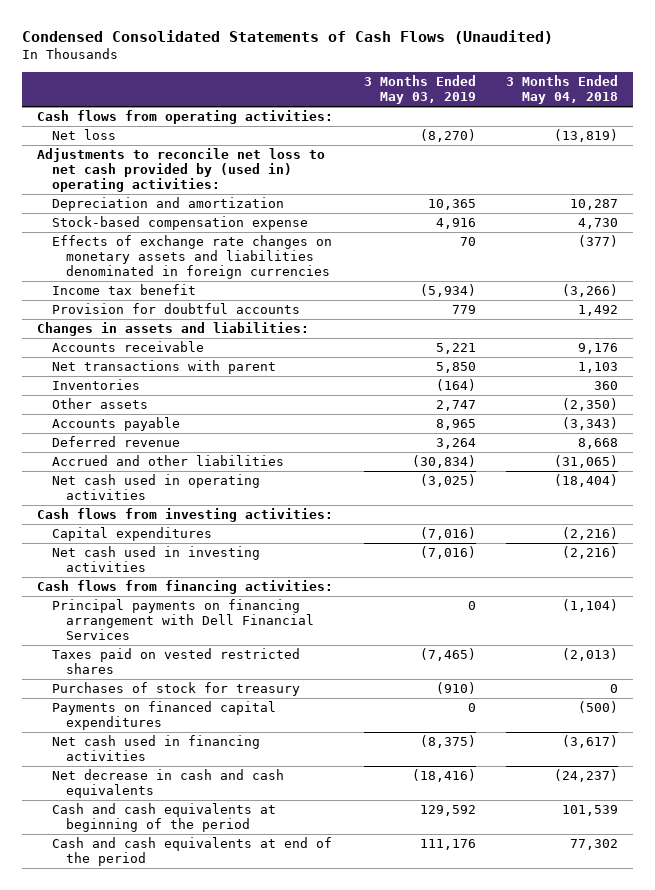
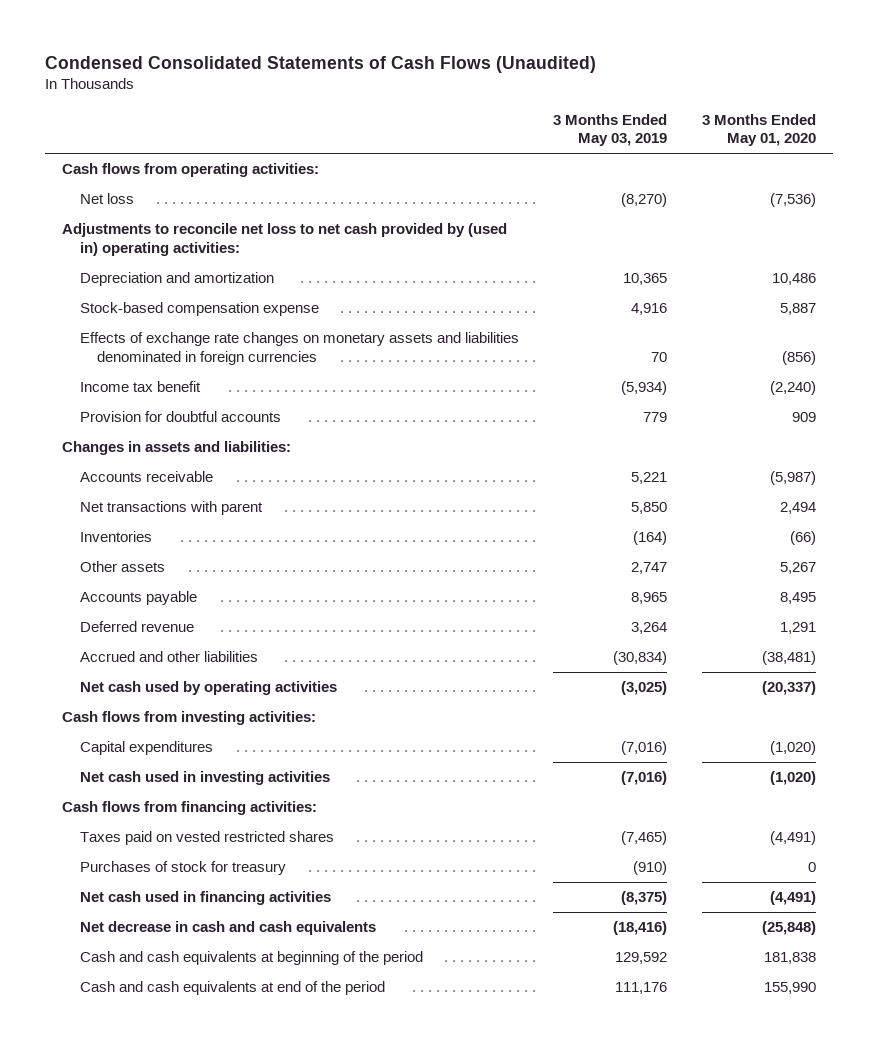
[505,75,618,105] 3 Months Ended May 04, 2018 -> none
none -> [701,113,816,147] 3 Months Ended May 01, 2020
[51,474,260,501] Net cash used in operating activities -> [79,681,337,696] Net cash used by operating activities
[51,599,314,641] Principal payments on financing arrangement with Dell Financial Services -> none
[51,701,276,731] Payments on financed capital expenditures -> none

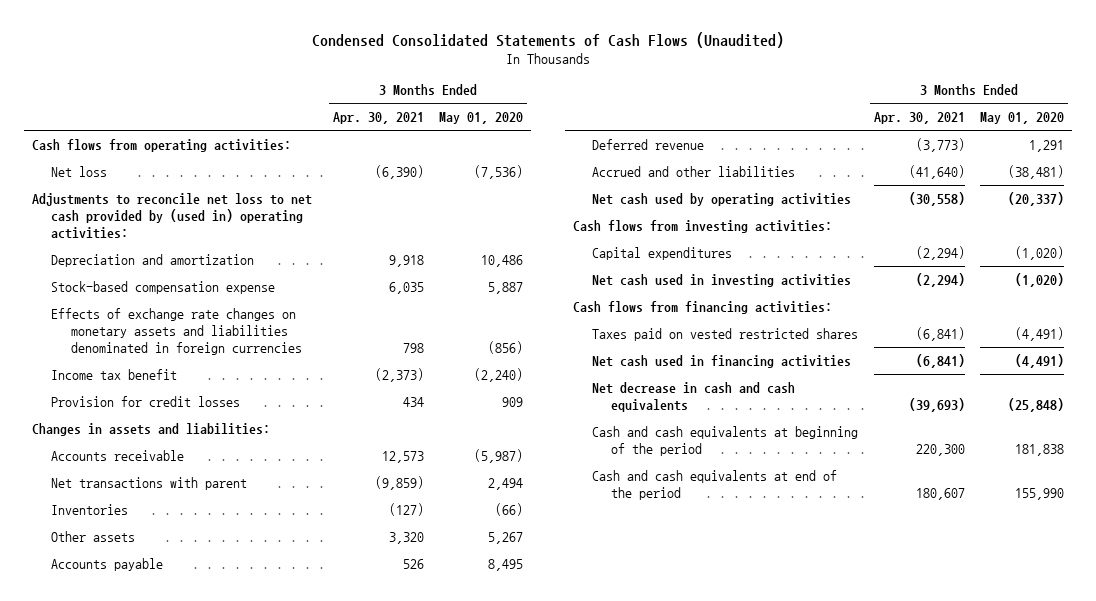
[553,113,668,147] 3 Months Ended May 03, 2019 -> none
none -> [332,112,424,125] Apr. 30, 2021
[79,411,281,423] Provision for doubtful accounts -> [51,395,241,407] Provision for credit losses
[79,861,286,876] Purchases of stock for treasury -> none

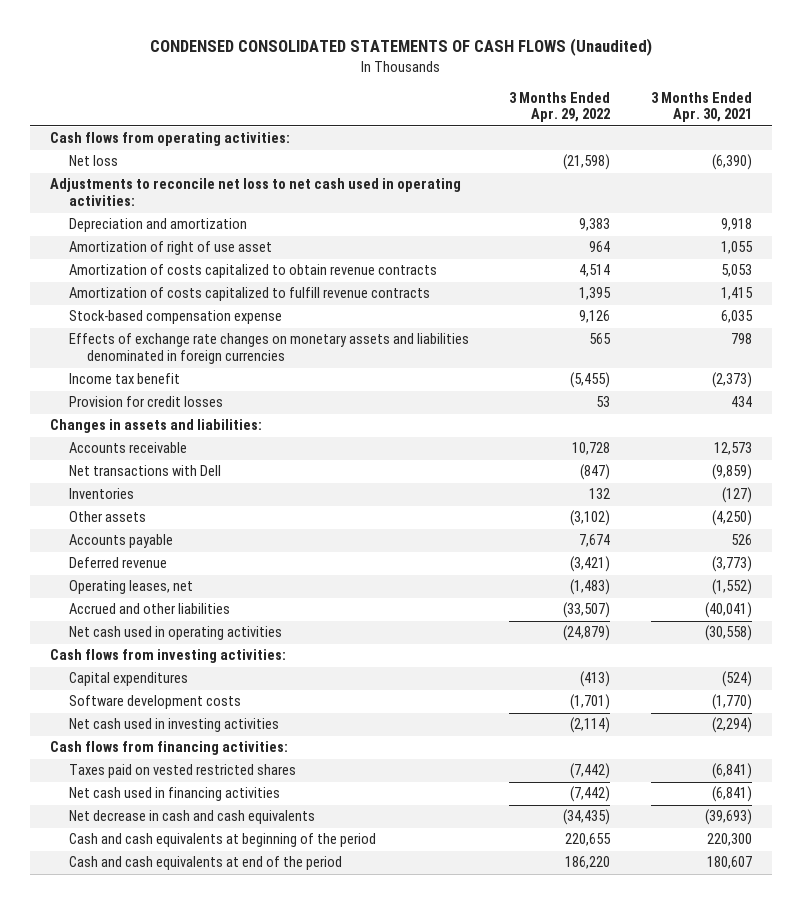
[311,32,784,49] Condensed Consolidated Statements of Cash Flows (Unaudited) -> [150,38,653,57] CONDENSED CONSOLIDATED STATEMENTS OF CASH FLOWS (Unaudited)
[439,112,524,125] May 01, 2020 -> none
none -> [509,91,611,123] 3 Months Ended Apr. 29, 2022
[31,192,312,240] Adjustments to reconcile net loss to net cash provided by (used in) operating activities: -> [50,178,462,207] Adjustments to reconcile net loss to net cash used in operating activities:
none -> [68,241,272,256] Amortization of right of use asset
none -> [68,264,437,279] Amortization of costs capitalized to obtain revenue contracts
none -> [68,287,430,302] Amortization of costs capitalized to fulfill revenue contracts
[51,476,248,490] Net transactions with parent -> [68,465,221,477] Net transactions with Dell
[388,531,424,544] 3,320 -> [711,510,752,527] (4,250)
none -> [68,580,193,595] Operating leases, net
[908,164,965,179] (41,640) -> [704,602,752,619] (40,041)
[592,192,852,206] Net cash used by operating activities -> [68,626,282,641] Net cash used in operating activities
[915,245,965,260] (2,294) -> [721,671,752,688] (524)
none -> [68,695,241,710] Software development costs

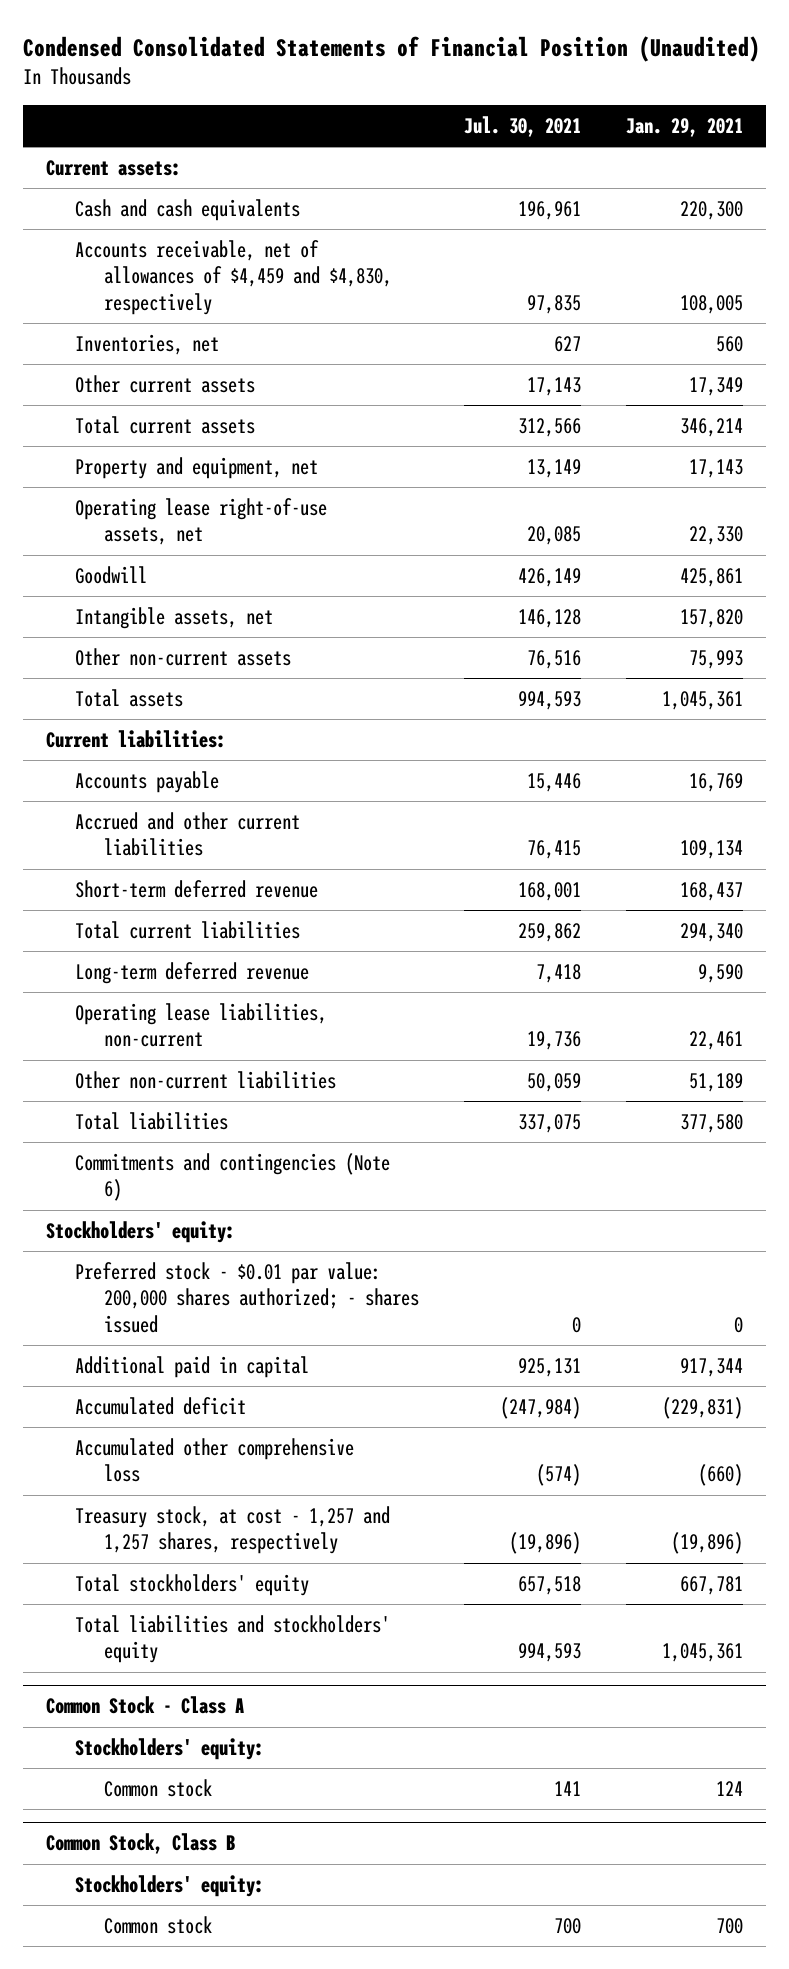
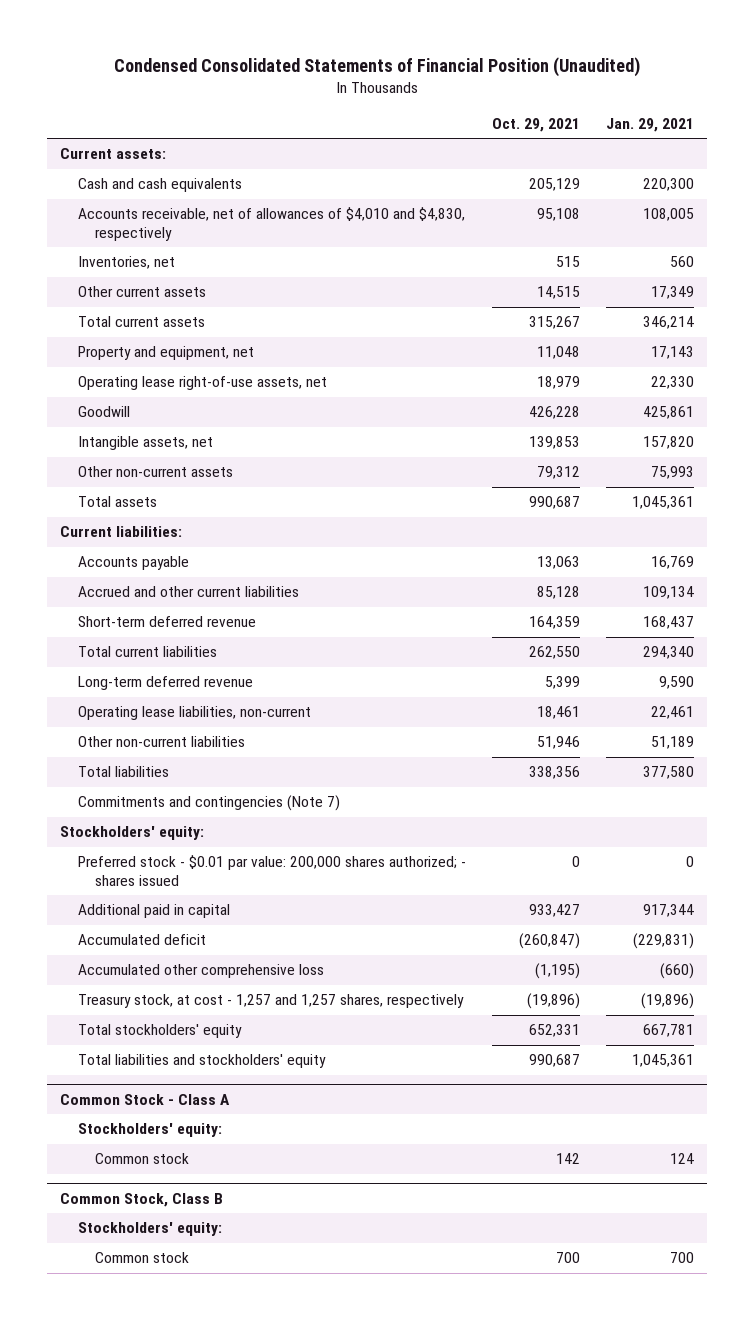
[464,115,582,137] Jul. 30, 2021 -> none
none -> [491,117,580,132] Oct. 29, 2021
[74,239,392,315] Accounts receivable, net of allowances of $4,459 and $4,830, respectively -> [77,207,465,241] Accounts receivable, net of allowances of $4,010 and $4,830, respectively
[74,1152,390,1202] Commitments and contingencies (Note 6) -> [77,795,340,812] Commitments and contingencies (Note 7)

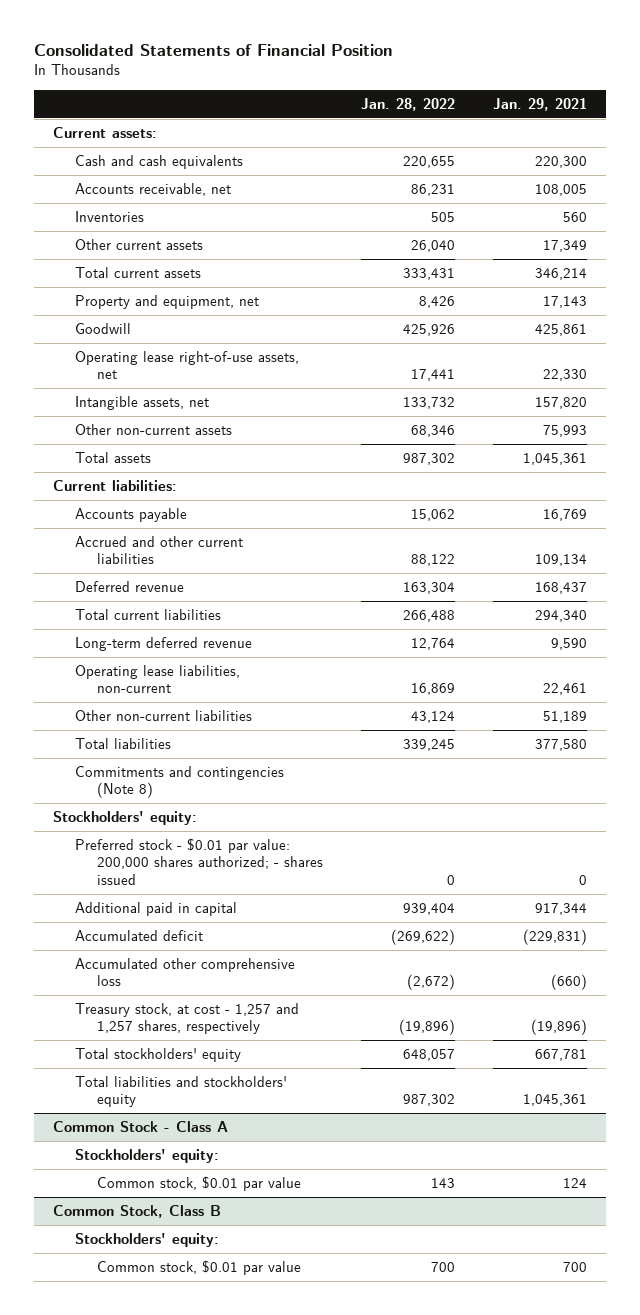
[113,56,640,77] Condensed Consolidated Statements of Financial Position (Unaudited) -> [33,44,393,57] Consolidated Statements of Financial Position
[491,117,580,132] Oct. 29, 2021 -> none
none -> [360,97,455,111] Jan. 28, 2022
[77,207,465,241] Accounts receivable, net of allowances of $4,010 and $4,830, respectively -> [74,183,231,197] Accounts receivable, net
[77,256,175,270] Inventories, net -> [74,211,144,223] Inventories
[77,376,327,391] Operating lease right-of-use assets, net -> [74,351,299,380] Operating lease right-of-use assets, net
[77,616,256,628] Short-term deferred revenue -> [74,581,184,593] Deferred revenue
[77,795,340,812] Commitments and contingencies (Note 7) -> [74,766,284,799] Commitments and contingencies (Note 8)
[95,1153,190,1165] Common stock -> [96,1176,301,1192] Common stock, $0.01 par value
[95,1252,190,1264] Common stock -> [96,1260,301,1276] Common stock, $0.01 par value

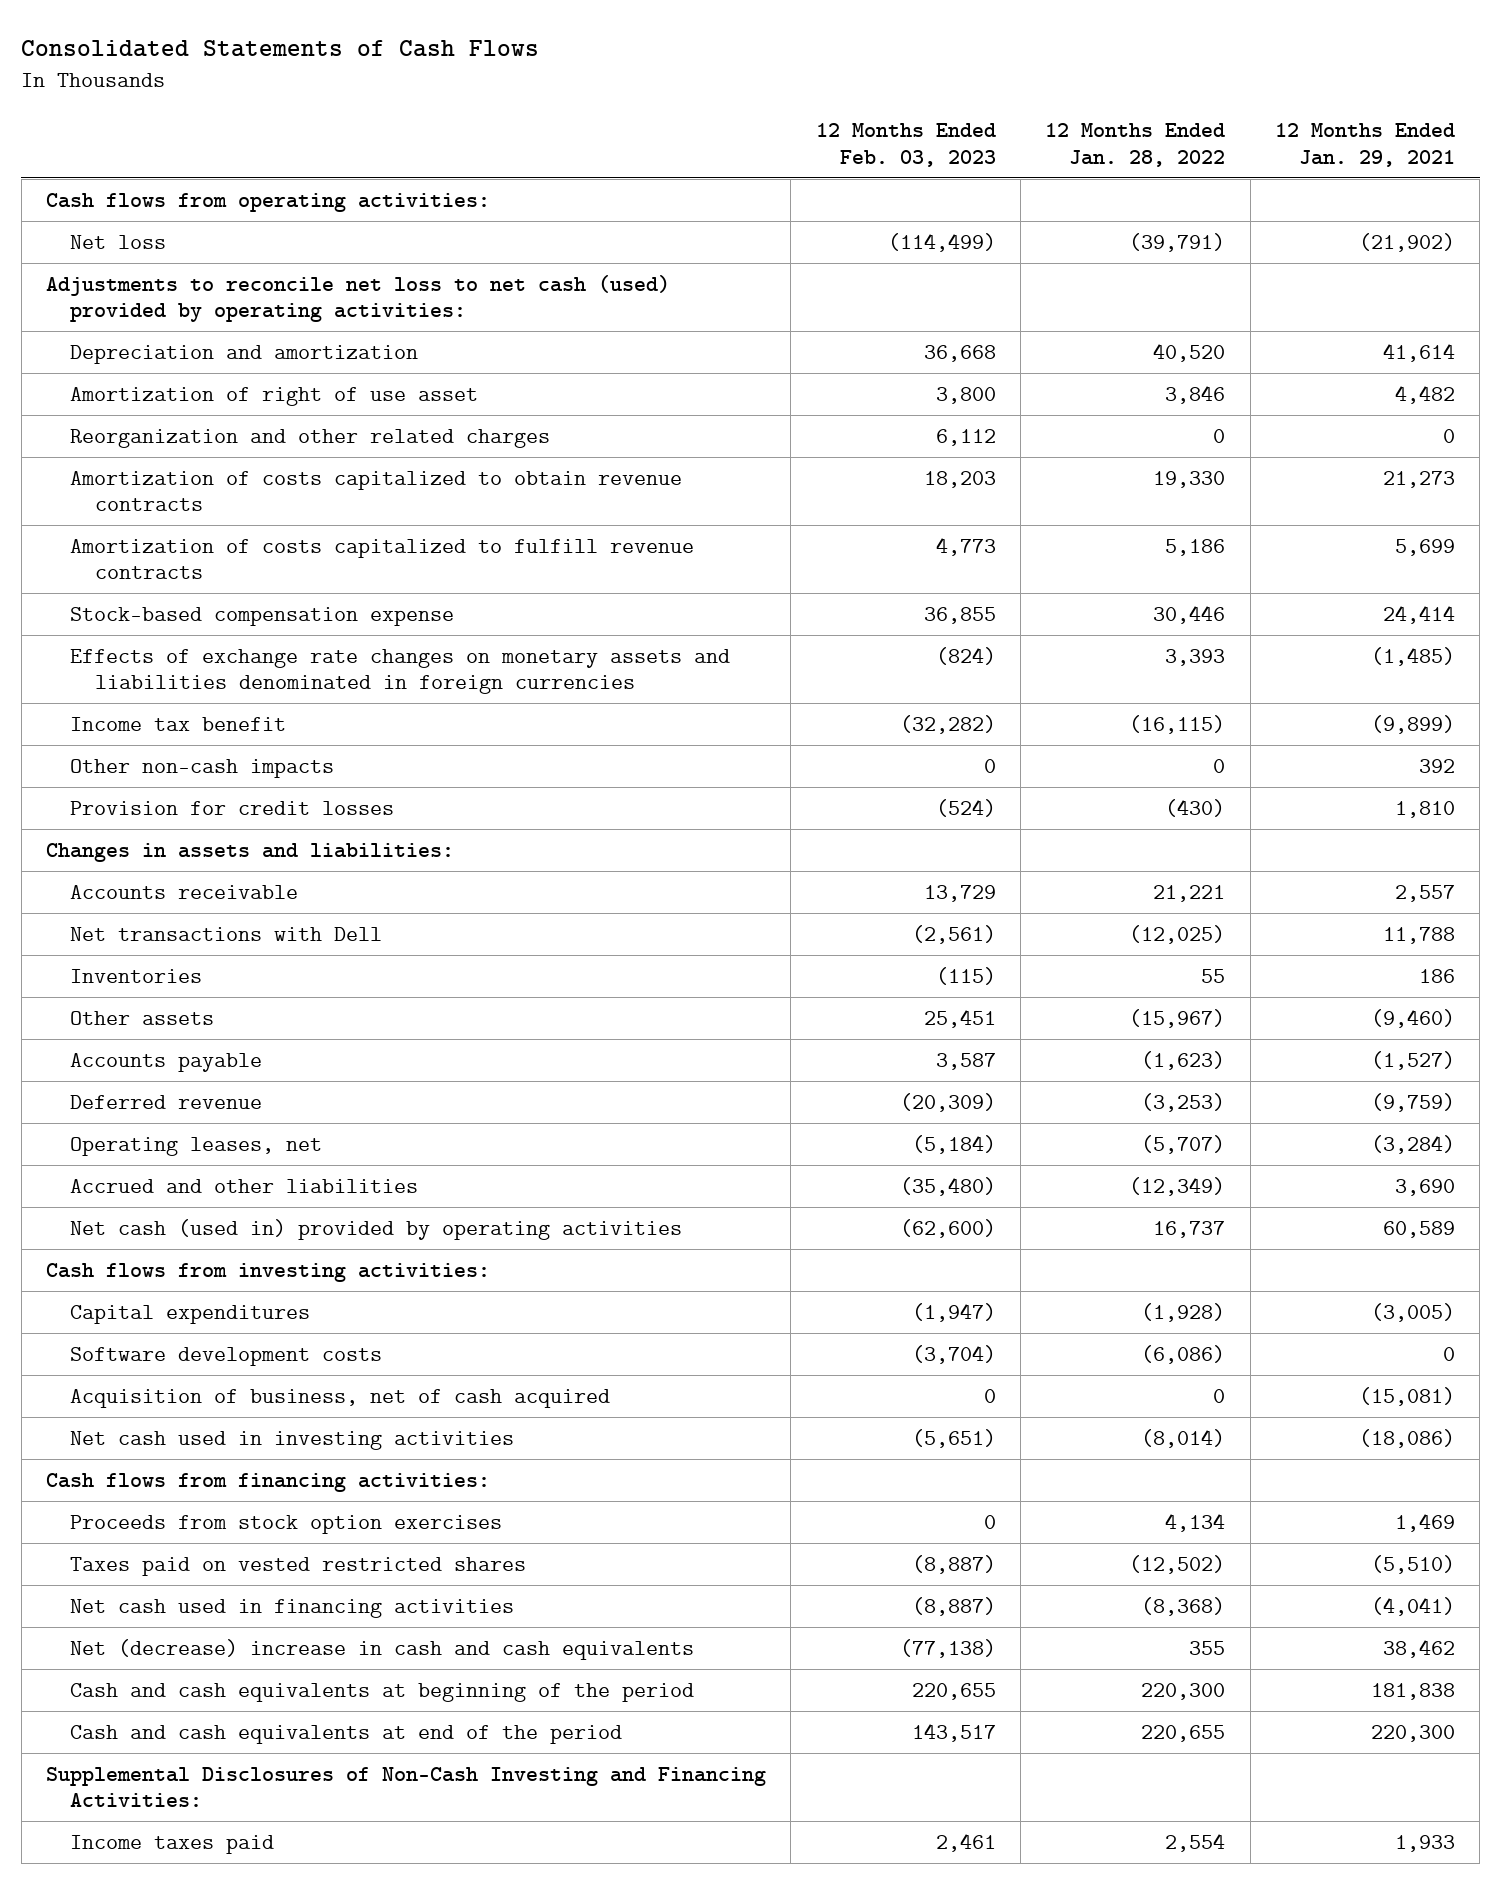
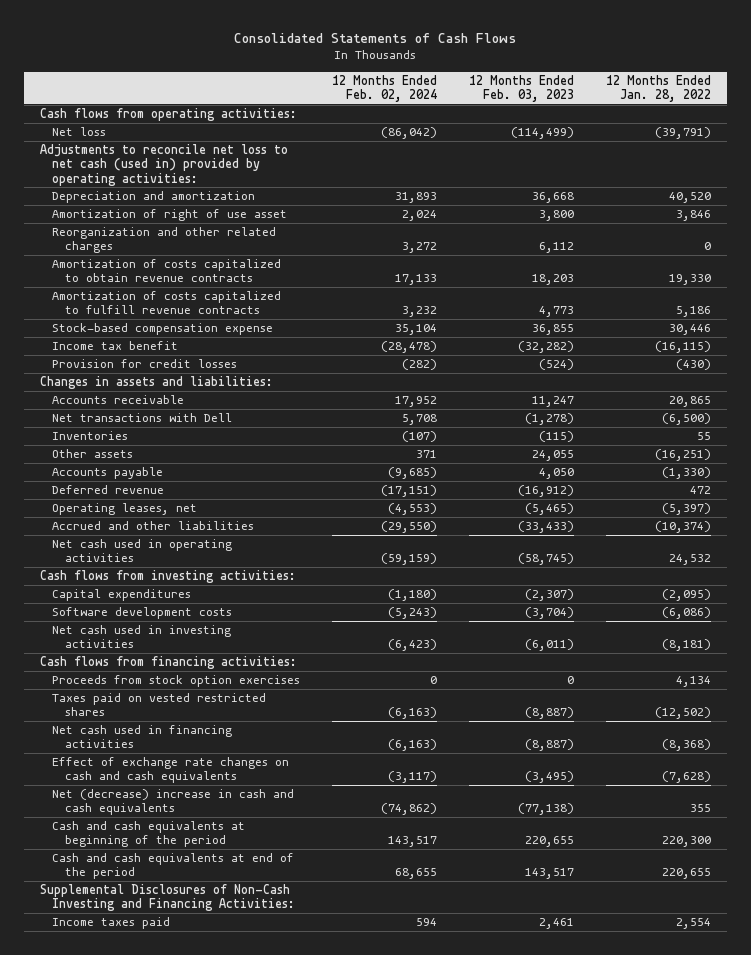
[1274,123,1455,167] 12 Months Ended Jan. 29, 2021 -> none
none -> [332,74,438,102] 12 Months Ended Feb. 02, 2024
[45,275,670,323] Adjustments to reconcile net loss to net cash (used) provided by operating activities: -> [39,144,288,186] Adjustments to reconcile net loss to net cash (used in) provided by operating activities:
[70,649,731,695] Effects of exchange rate changes on monetary assets and liabilities denominated in foreign currencies -> none
[70,759,335,779] Other non-cash impacts -> none
[923,885,996,903] 13,729 -> [532,396,575,408] 11,247
[1153,885,1226,903] 21,221 -> [669,396,712,408] 20,865
[911,925,996,945] (2,561) -> [525,413,575,426] (1,278)
[1129,925,1226,945] (12,025) -> [662,413,712,426] (6,500)
[923,1009,996,1029] 25,451 -> [532,450,575,462] 24,055
[1129,1009,1226,1029] (15,967) -> [655,449,712,462] (16,251)
[935,1053,996,1071] 3,587 -> [539,468,575,480] 4,050
[1141,1051,1226,1071] (1,623) -> [662,467,712,480] (1,330)
[899,1093,996,1113] (20,309) -> [518,485,575,498] (16,912)
[1141,1093,1226,1113] (3,253) -> [690,486,712,495] 472
[911,1135,996,1155] (5,184) -> [525,503,575,516] (5,465)
[1141,1135,1226,1155] (5,707) -> [662,503,712,516] (5,397)
[899,1177,996,1197] (35,480) -> [518,521,575,534] (33,433)
[1129,1177,1226,1197] (12,349) -> [655,521,712,534] (10,374)
[70,1219,683,1241] Net cash (used in) provided by operating activities -> [52,539,233,563] Net cash used in operating activities
[899,1219,996,1239] (62,600) -> [518,553,575,566] (58,745)
[1153,1221,1226,1239] 16,737 -> [669,554,712,566] 24,532
[911,1303,996,1323] (1,947) -> [525,589,575,602] (2,307)
[1141,1303,1226,1323] (1,928) -> [662,589,712,602] (2,095)
[70,1389,611,1409] Acquisition of business, net of cash acquired -> none
[911,1429,996,1449] (5,651) -> [525,639,575,652] (6,011)
[1141,1429,1226,1449] (8,014) -> [662,639,712,652] (8,181)
none -> [52,757,290,784] Effect of exchange rate changes on cash and cash equivalents

